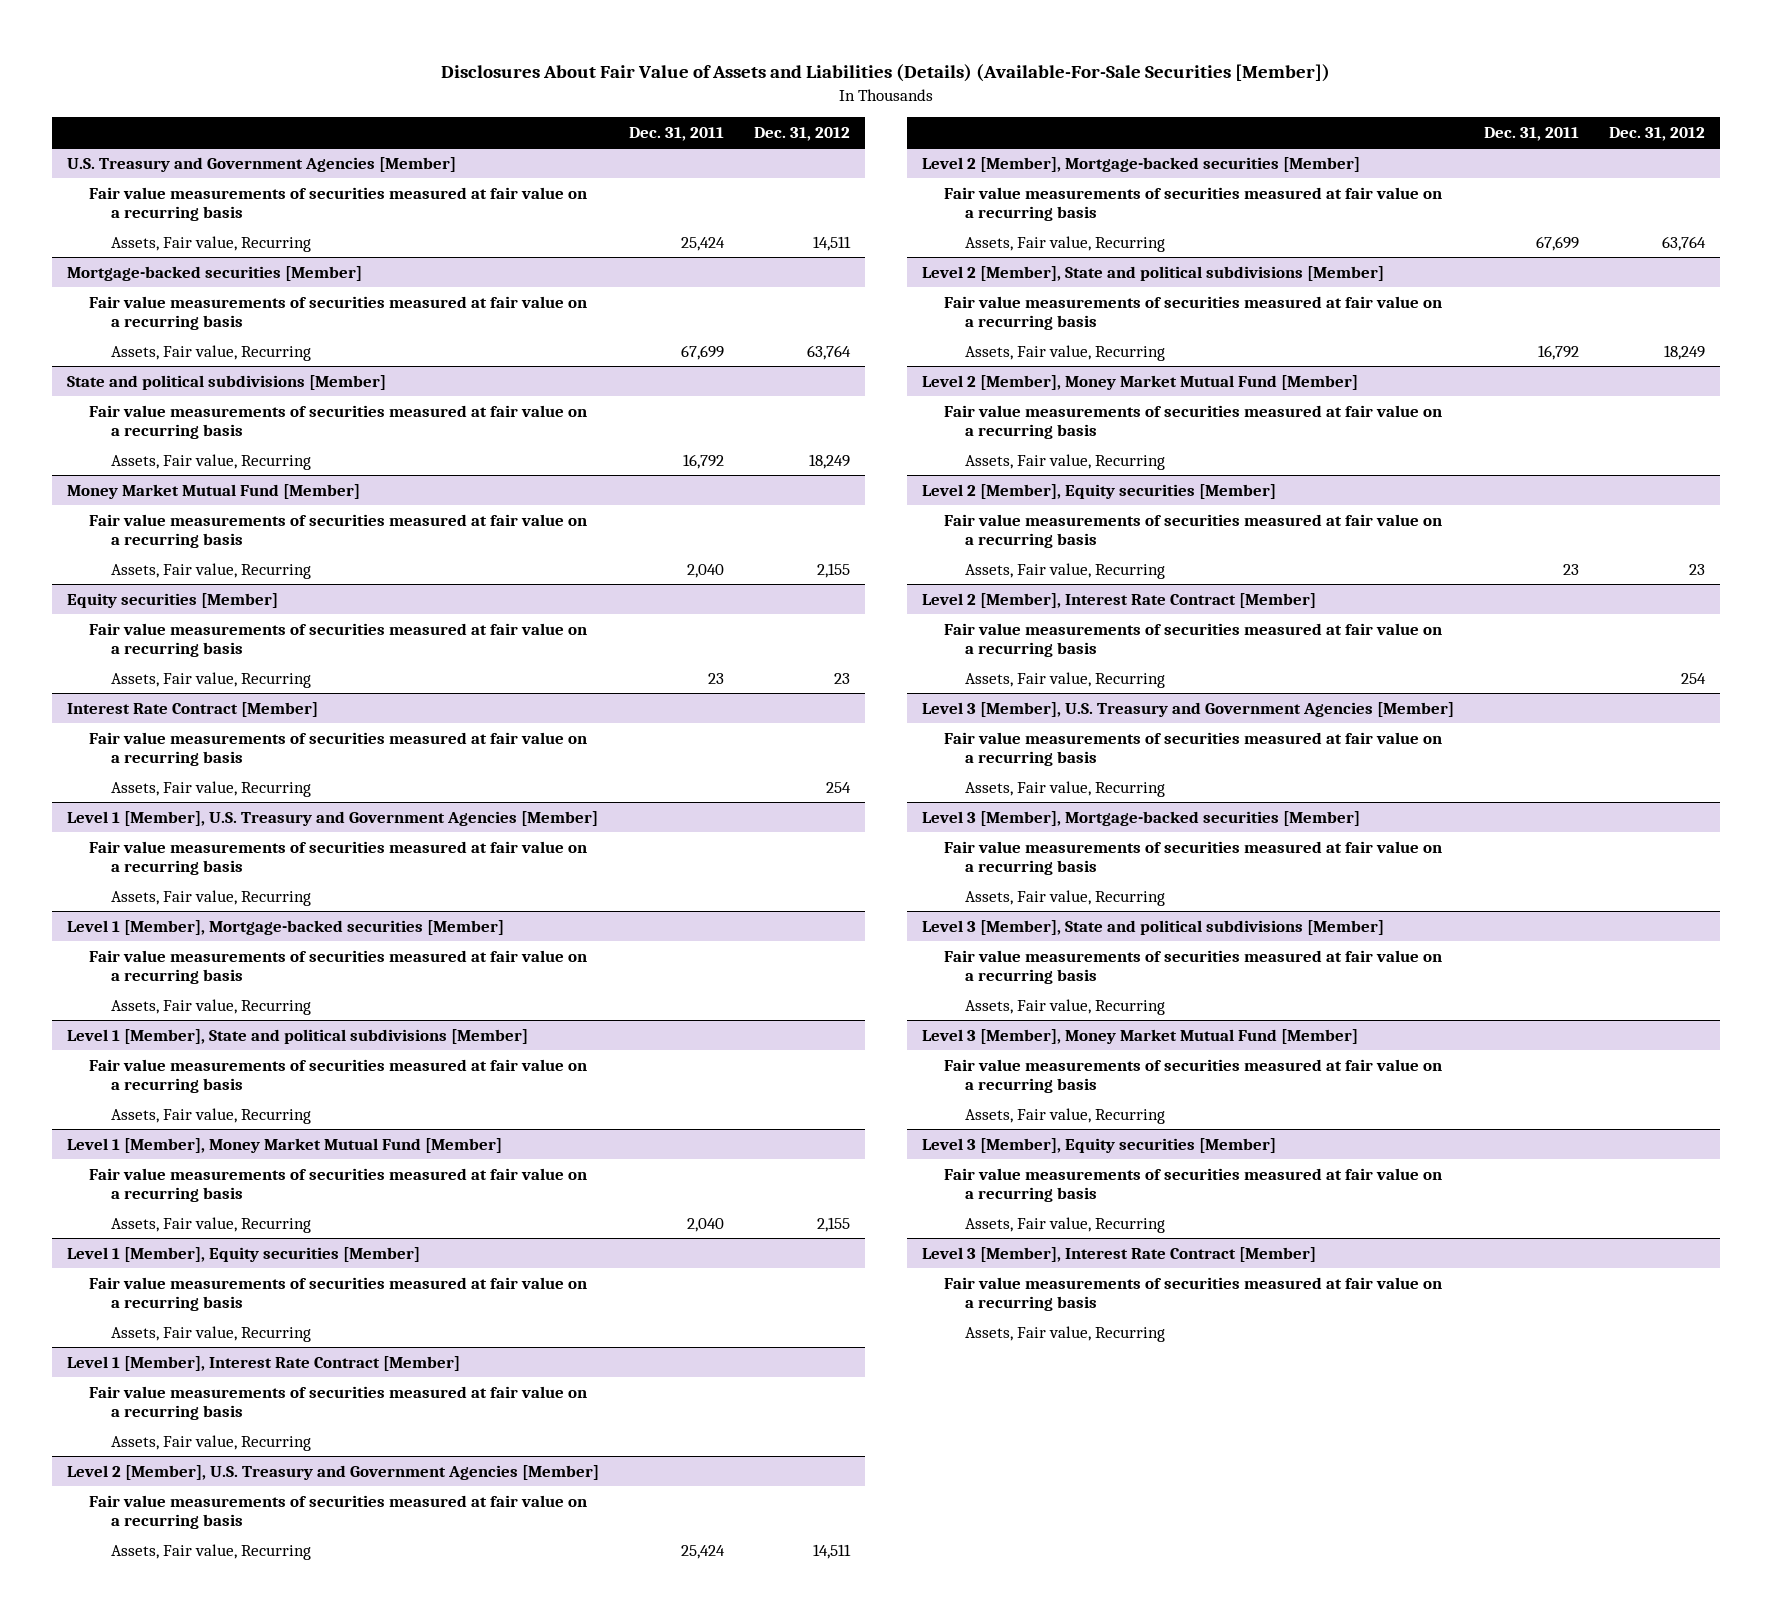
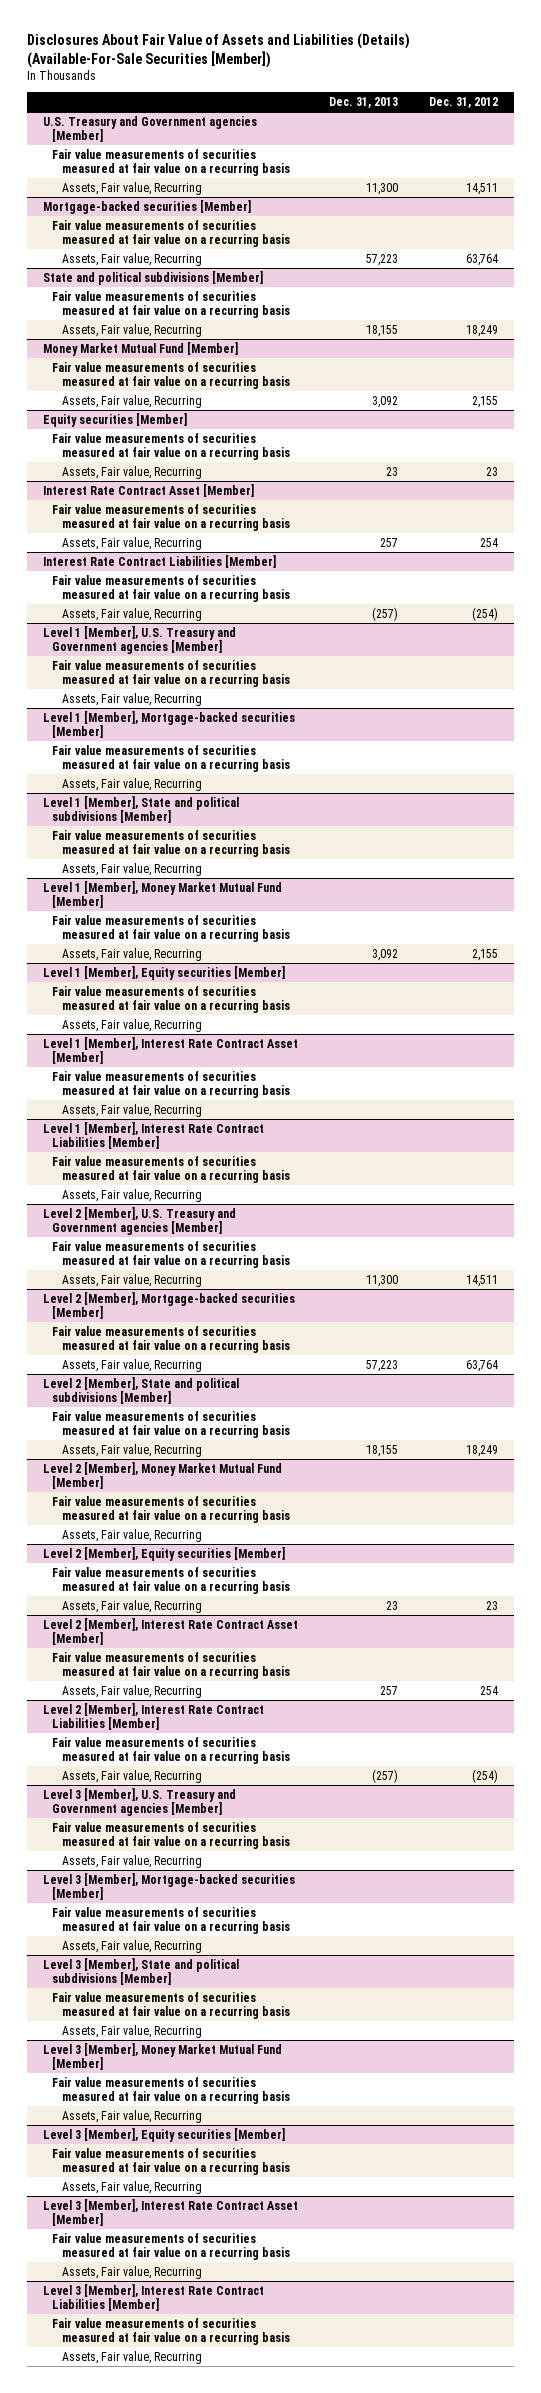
[629,126,725,141] Dec. 31, 2011 -> none
none -> [328,96,398,108] Dec. 31, 2013
[67,156,457,172] U.S. Treasury and Government Agencies [Member] -> [42,115,257,143] U.S. Treasury and Government agencies [Member]
[67,701,319,717] Interest Rate Contract [Member] -> [42,483,254,497] Interest Rate Contract Asset [Member]
[67,810,599,826] Level 1 [Member], U.S. Treasury and Government Agencies [Member] -> none
none -> [42,554,276,568] Interest Rate Contract Liabilities [Member]
none -> [62,607,203,621] Assets, Fair value, Recurring
none -> [42,625,236,655] Level 1 [Member], U.S. Treasury and Government agencies [Member]
none -> [52,659,291,688] Fair value measurements of securities measured at fair value on a recurring basis
[67,1355,461,1371] Level 1 [Member], Interest Rate Contract [Member] -> [42,1036,298,1065] Level 1 [Member], Interest Rate Contract Asset [Member]
[67,1464,600,1480] Level 2 [Member], U.S. Treasury and Government Agencies [Member] -> none
none -> [42,1121,264,1150] Level 1 [Member], Interest Rate Contract Liabilities [Member]
none -> [62,1188,203,1202] Assets, Fair value, Recurring
none -> [42,1206,236,1236] Level 2 [Member], U.S. Treasury and Government agencies [Member]
none -> [52,1240,291,1269] Fair value measurements of securities measured at fair value on a recurring basis
[921,592,1316,608] Level 2 [Member], Interest Rate Contract [Member] -> [42,1617,298,1646] Level 2 [Member], Interest Rate Contract Asset [Member]
[921,701,1454,717] Level 3 [Member], U.S. Treasury and Government Agencies [Member] -> none
none -> [42,1702,264,1731] Level 2 [Member], Interest Rate Contract Liabilities [Member]
none -> [62,1769,203,1783] Assets, Fair value, Recurring
none -> [42,1787,236,1817] Level 3 [Member], U.S. Treasury and Government agencies [Member]
none -> [52,1821,291,1850] Fair value measurements of securities measured at fair value on a recurring basis
[921,1246,1316,1262] Level 3 [Member], Interest Rate Contract [Member] -> [42,2198,298,2227] Level 3 [Member], Interest Rate Contract Asset [Member]
none -> [42,2283,264,2312] Level 3 [Member], Interest Rate Contract Liabilities [Member]
none -> [52,2317,291,2346] Fair value measurements of securities measured at fair value on a recurring basis
none -> [62,2350,203,2364] Assets, Fair value, Recurring

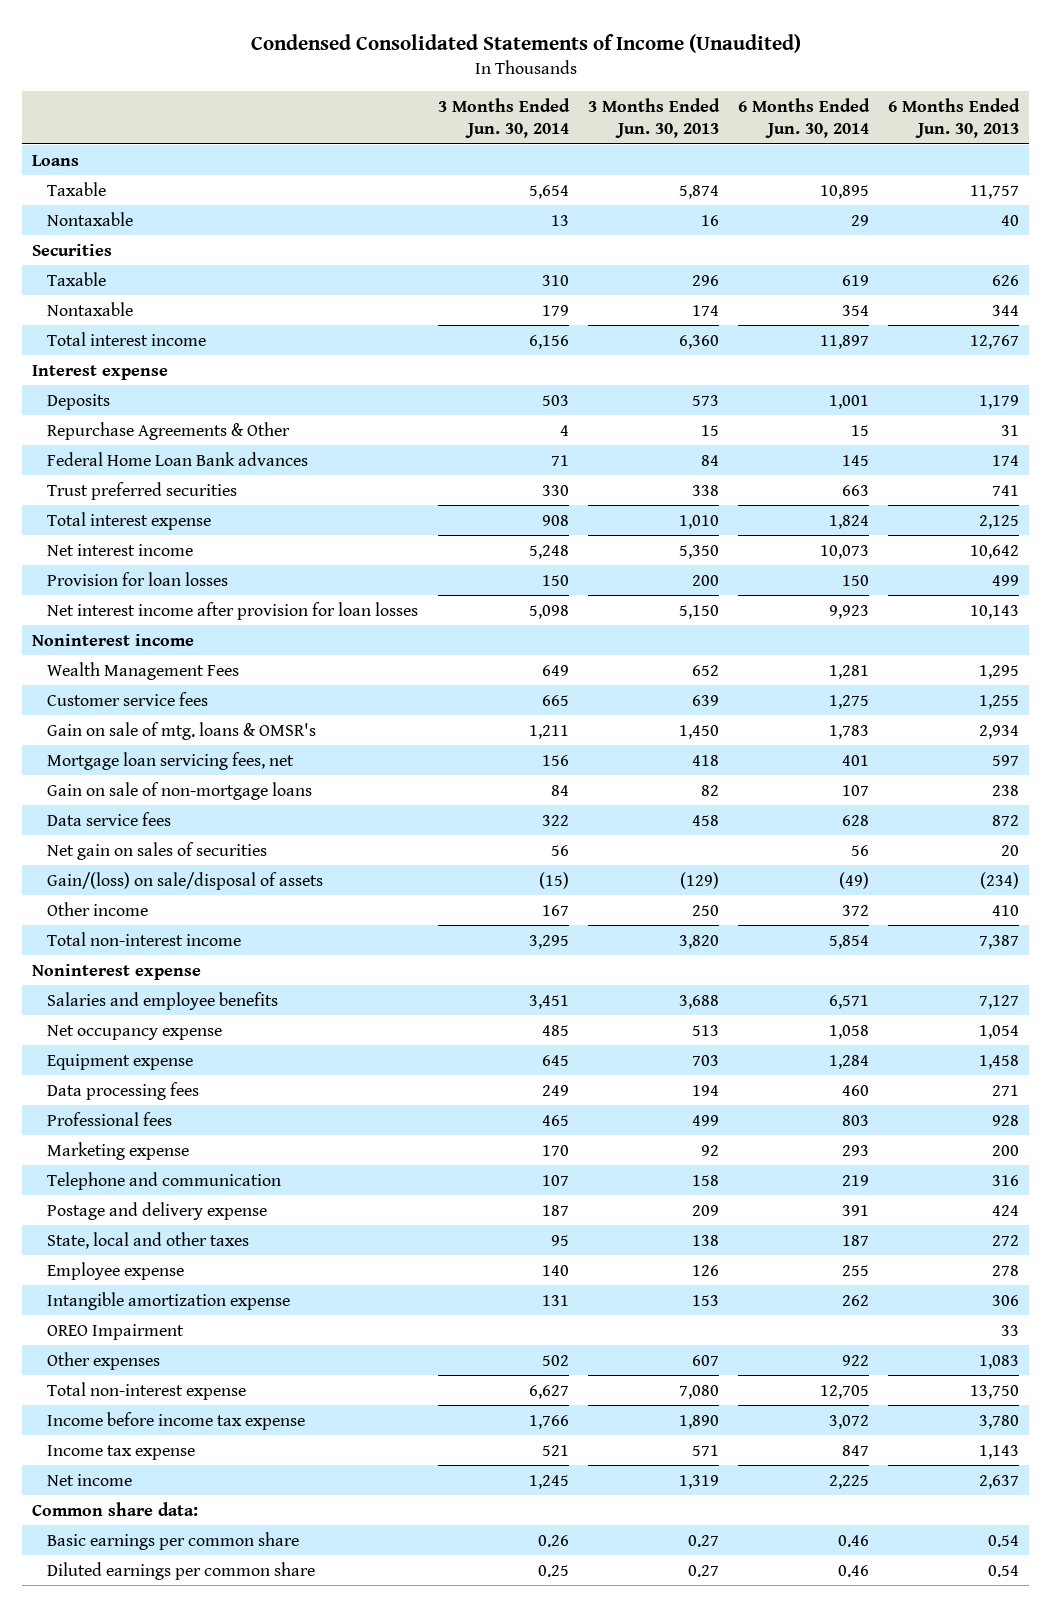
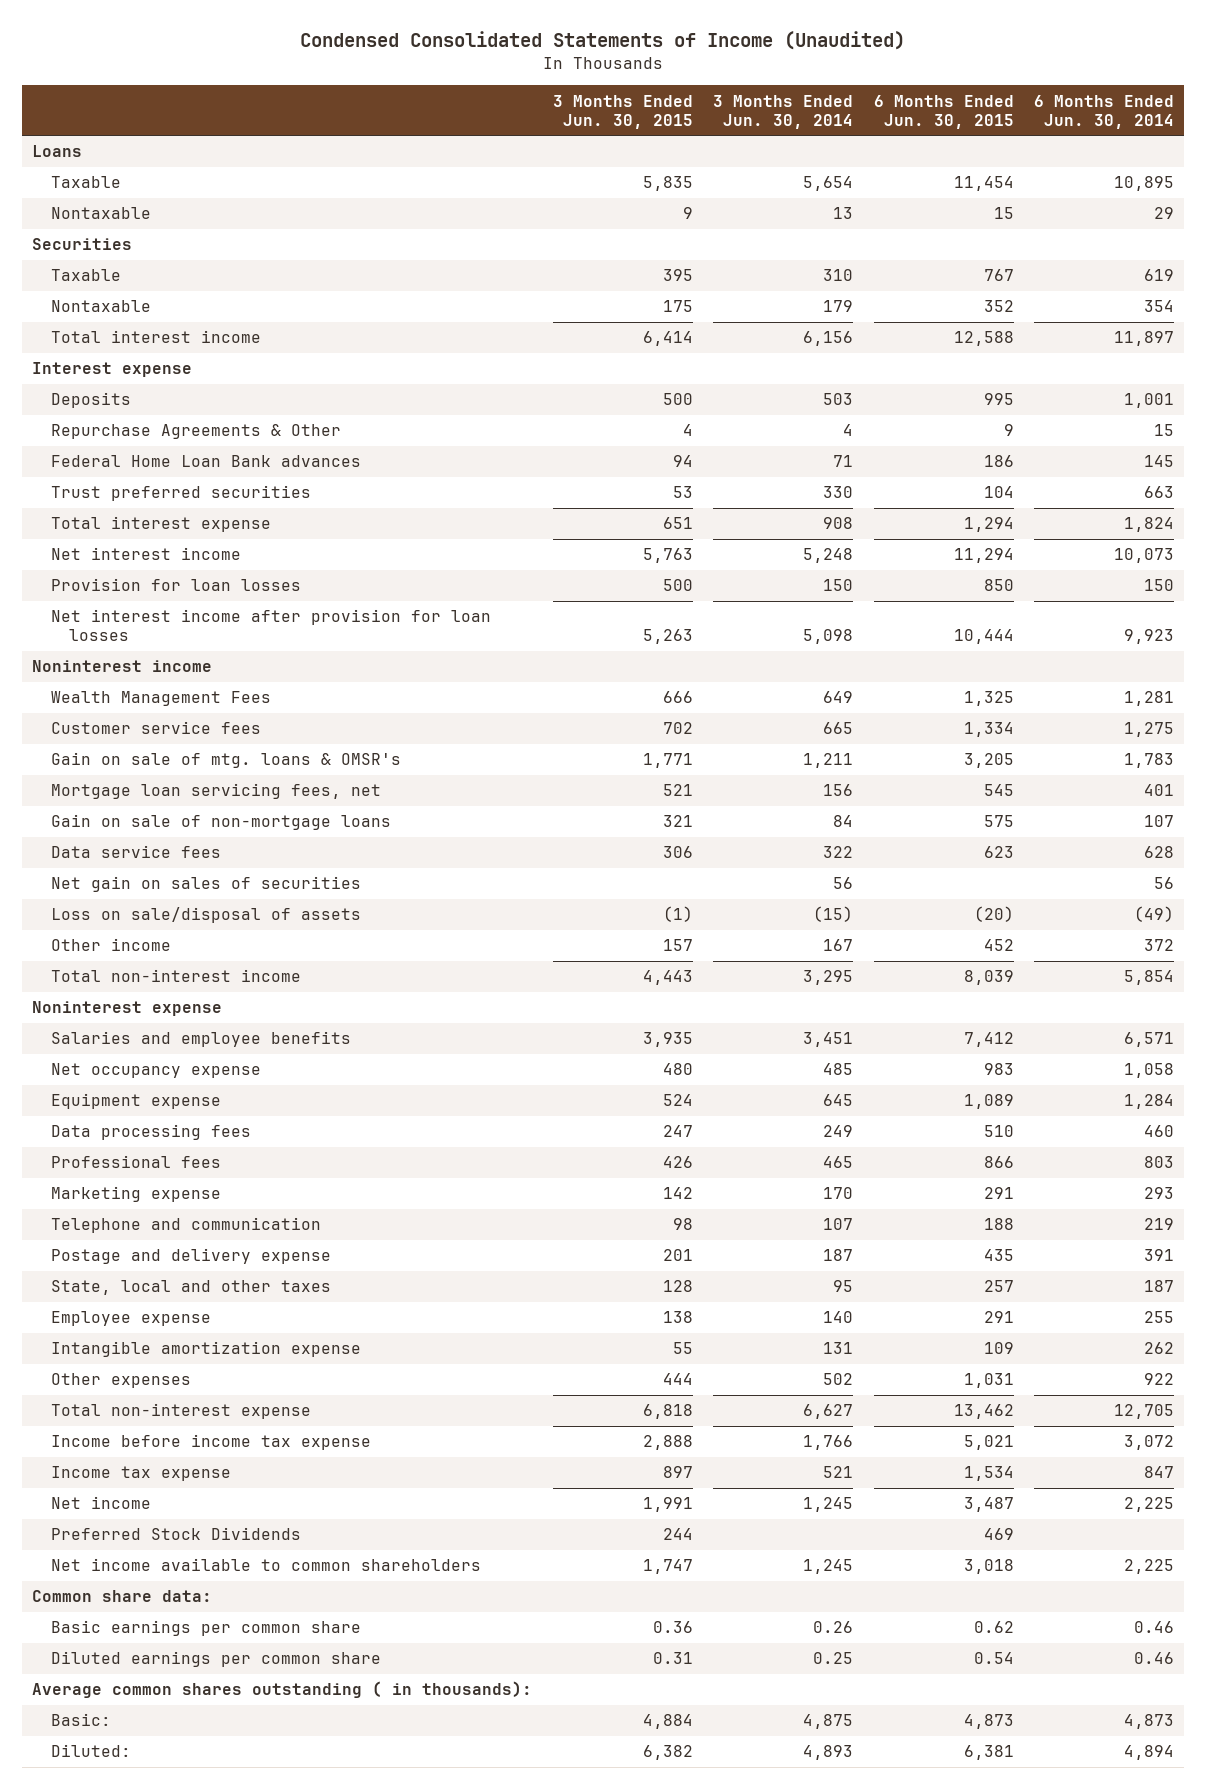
[587,98,720,138] 3 Months Ended Jun. 30, 2013 -> none
[888,98,1021,138] 6 Months Ended Jun. 30, 2013 -> none
none -> [552,94,693,129] 3 Months Ended Jun. 30, 2015
none -> [873,94,1014,129] 6 Months Ended Jun. 30, 2015
[47,871,324,890] Gain/(loss) on sale/disposal of assets -> [50,907,361,924] Loss on sale/disposal of assets
[47,1323,185,1340] OREO Impairment -> none
none -> [50,1527,301,1541] Preferred Stock Dividends
none -> [50,1558,481,1572] Net income available to common shareholders
none -> [32,1681,533,1699] Average common shares outstanding ( in thousands):
none -> [50,1713,111,1727] Basic:
none -> [50,1744,131,1758] Diluted:

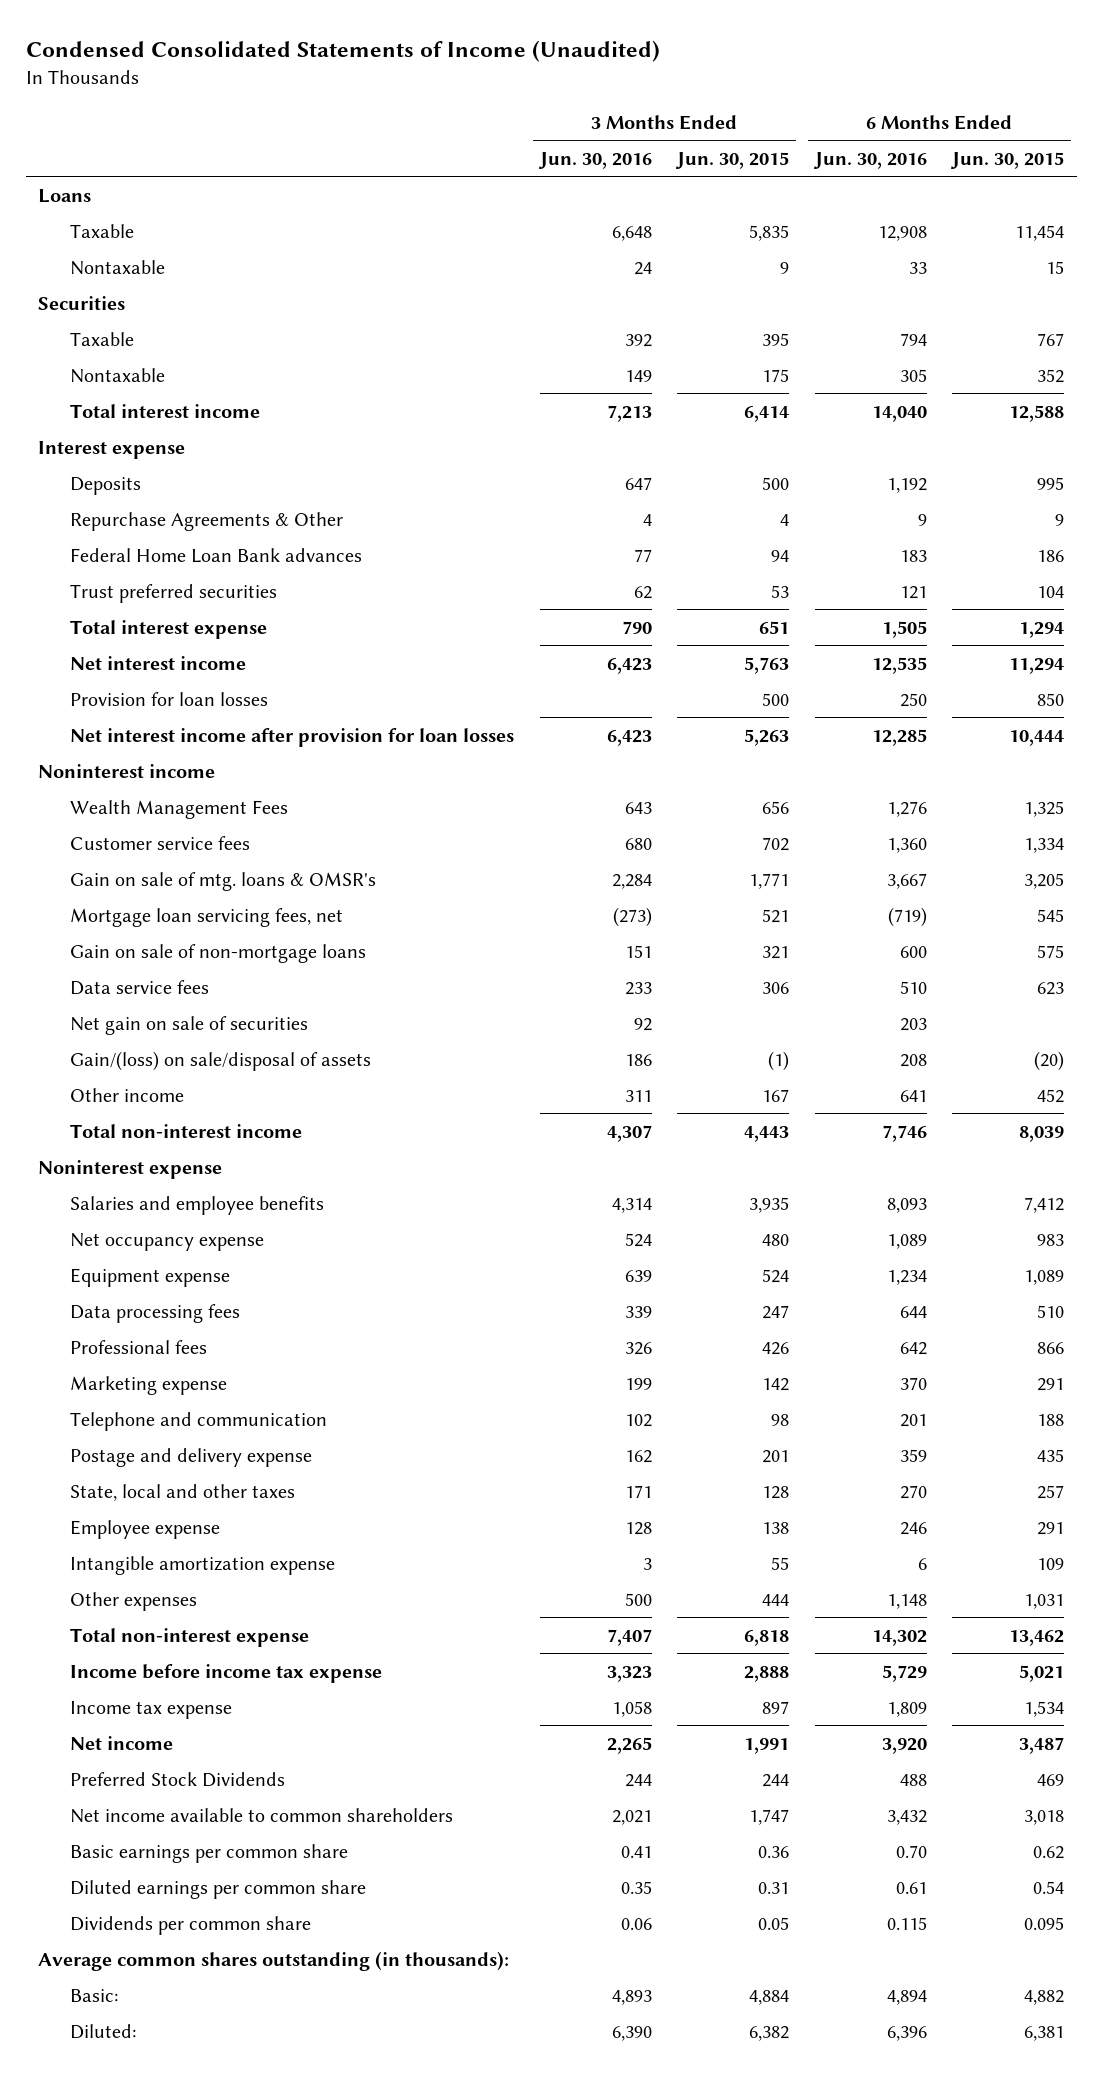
[713,94,854,129] 3 Months Ended Jun. 30, 2014 -> none
[1034,94,1175,129] 6 Months Ended Jun. 30, 2014 -> none
none -> [537,151,652,169] Jun. 30, 2016
none -> [812,151,927,169] Jun. 30, 2016
[662,691,693,704] 666 -> [762,800,790,814] 656
[50,876,361,893] Net gain on sales of securities -> [70,1015,309,1035] Net gain on sale of securities
[50,907,361,924] Loss on sale/disposal of assets -> [70,1050,372,1071] Gain/(loss) on sale/disposal of assets
[662,939,693,952] 157 -> [762,1088,790,1102] 167
[32,1590,213,1603] Common share data: -> none
none -> [70,1915,312,1935] Dividends per common share
[32,1681,533,1699] Average common shares outstanding ( in thousands): -> [38,1950,510,1971] Average common shares outstanding (in thousands):
[963,1714,1014,1730] 4,873 -> [1024,1989,1065,2005] 4,882

